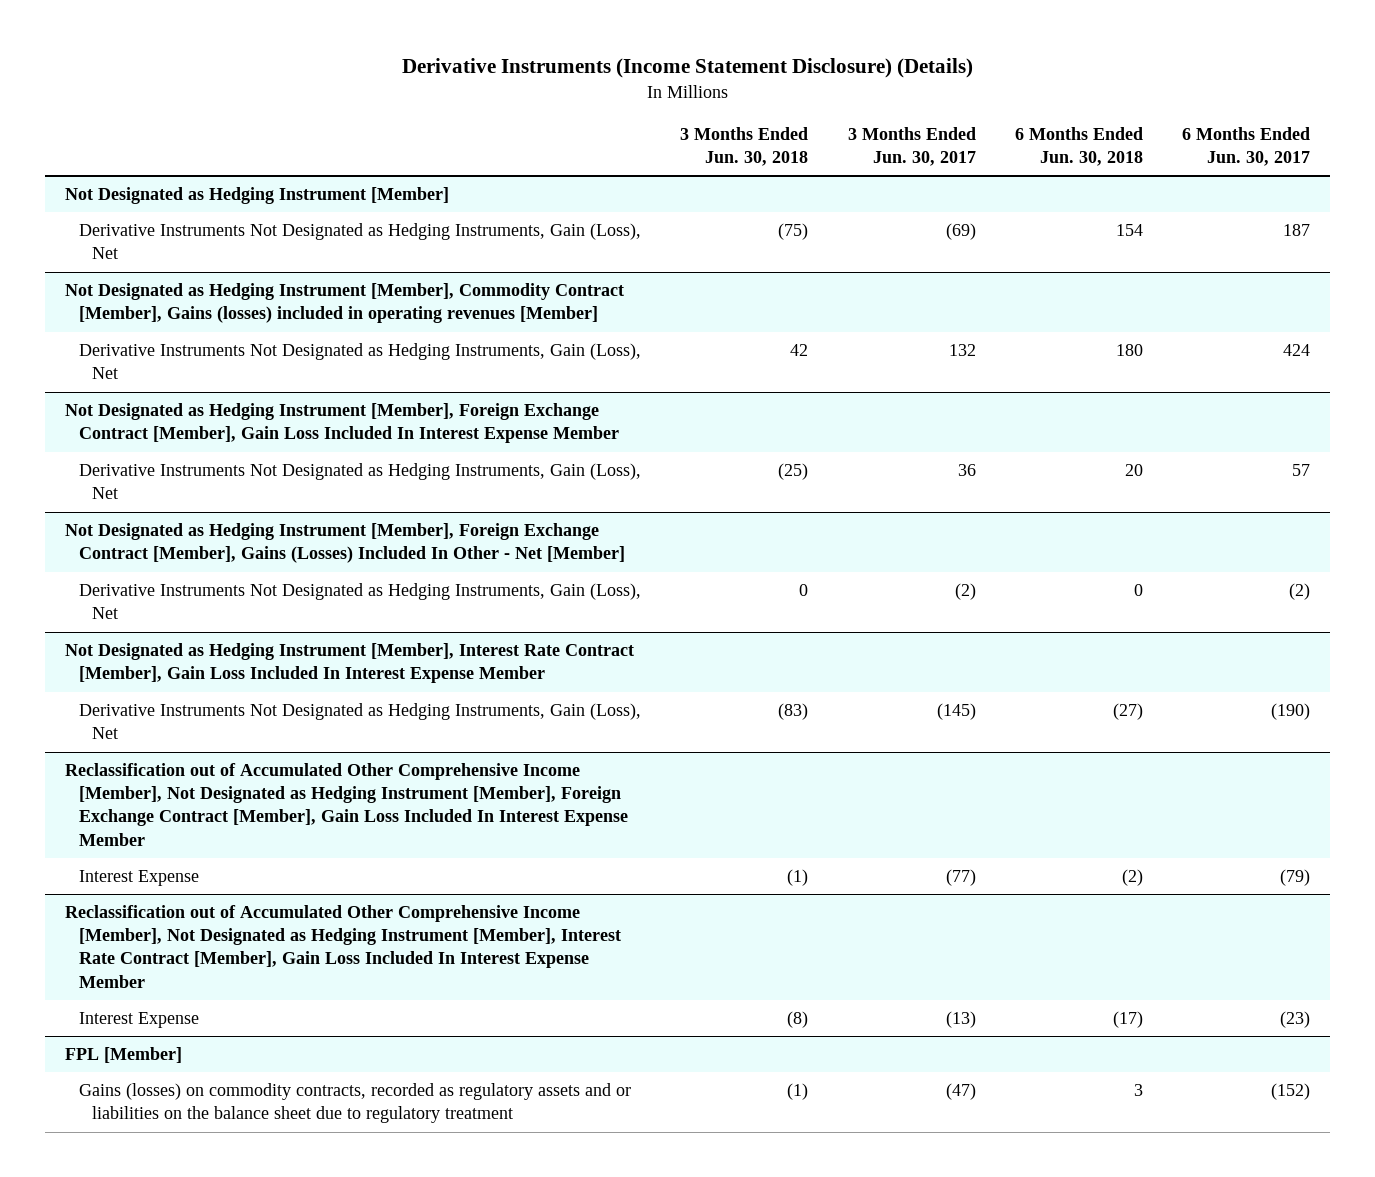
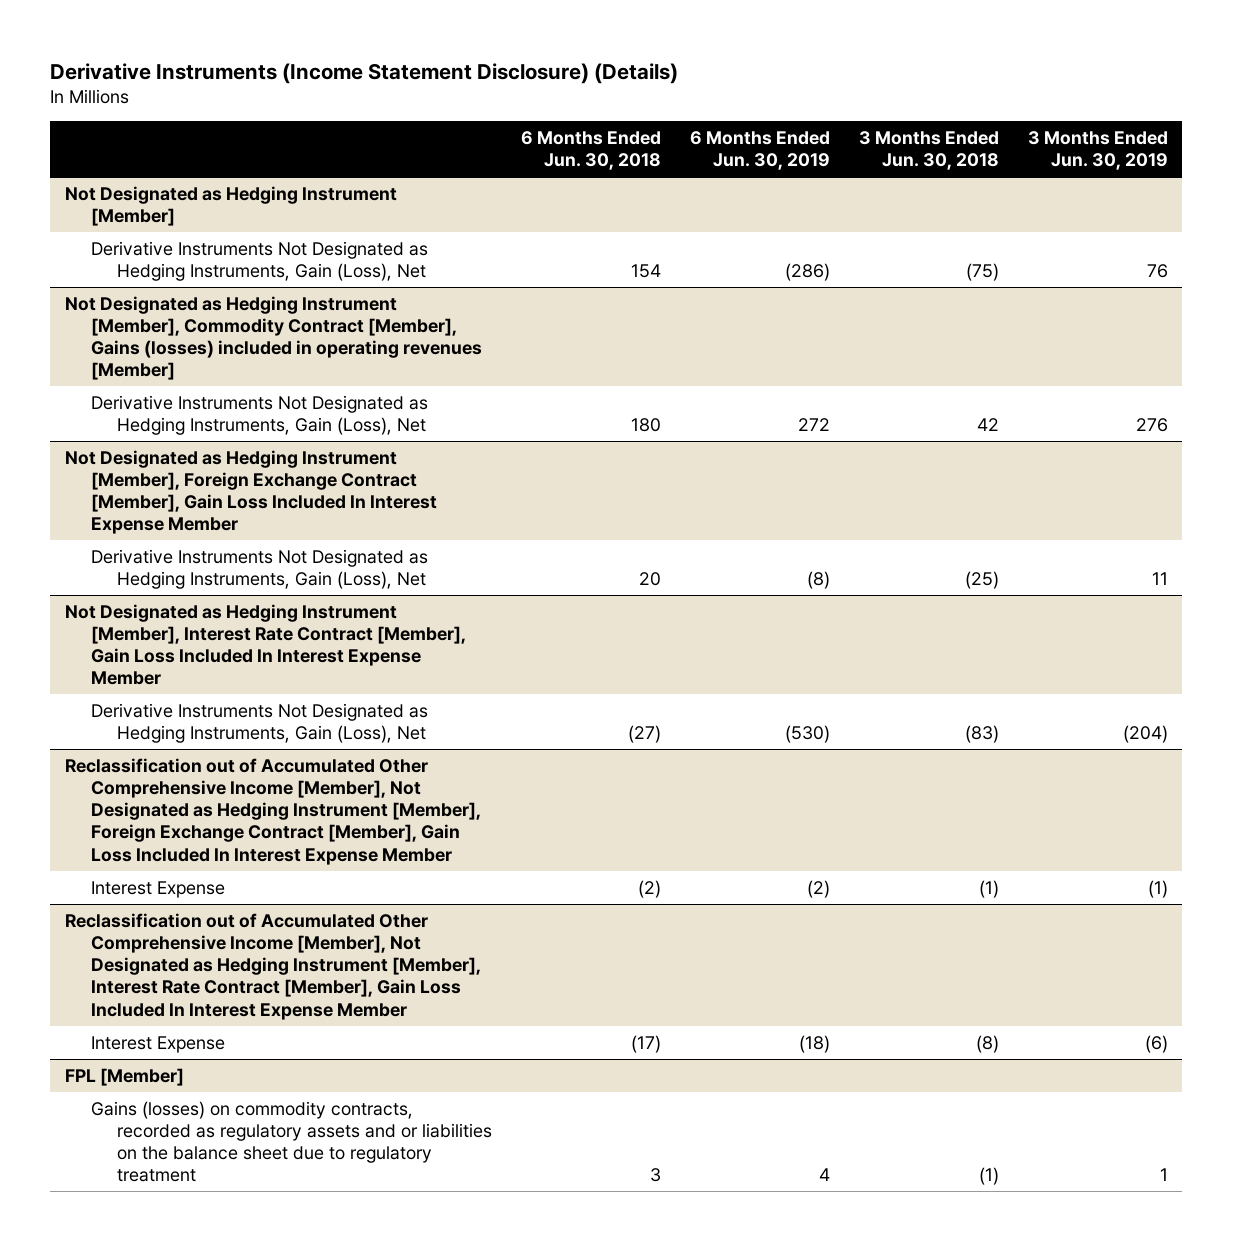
[847,126,976,167] 3 Months Ended Jun. 30, 2017 -> none
[1182,126,1311,167] 6 Months Ended Jun. 30, 2017 -> none
none -> [689,131,830,171] 6 Months Ended Jun. 30, 2019
none -> [1027,131,1168,171] 3 Months Ended Jun. 30, 2019
[64,523,625,564] Not Designated as Hedging Instrument [Member], Foreign Exchange Contract [Member], Gains (Losses) Included In Other - Net [Member] -> none
[78,583,641,620] Derivative Instruments Not Designated as Hedging Instruments, Gain (Loss), Net -> none

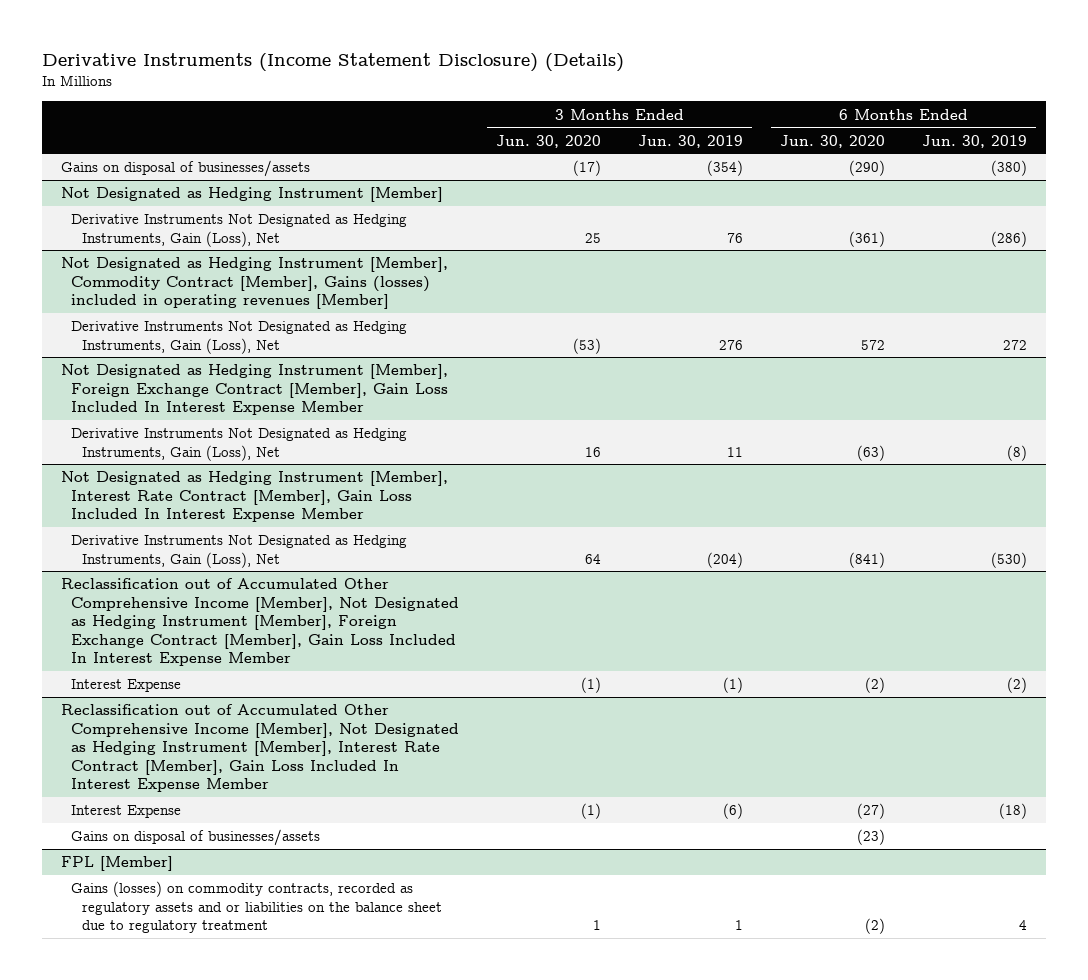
[520,131,661,171] 6 Months Ended Jun. 30, 2018 -> none
[858,131,999,171] 3 Months Ended Jun. 30, 2018 -> none
none -> [496,134,602,148] Jun. 30, 2020
none -> [780,134,886,148] Jun. 30, 2020
none -> [60,160,310,178] Gains on disposal of businesses/assets
none -> [71,829,321,847] Gains on disposal of businesses/assets

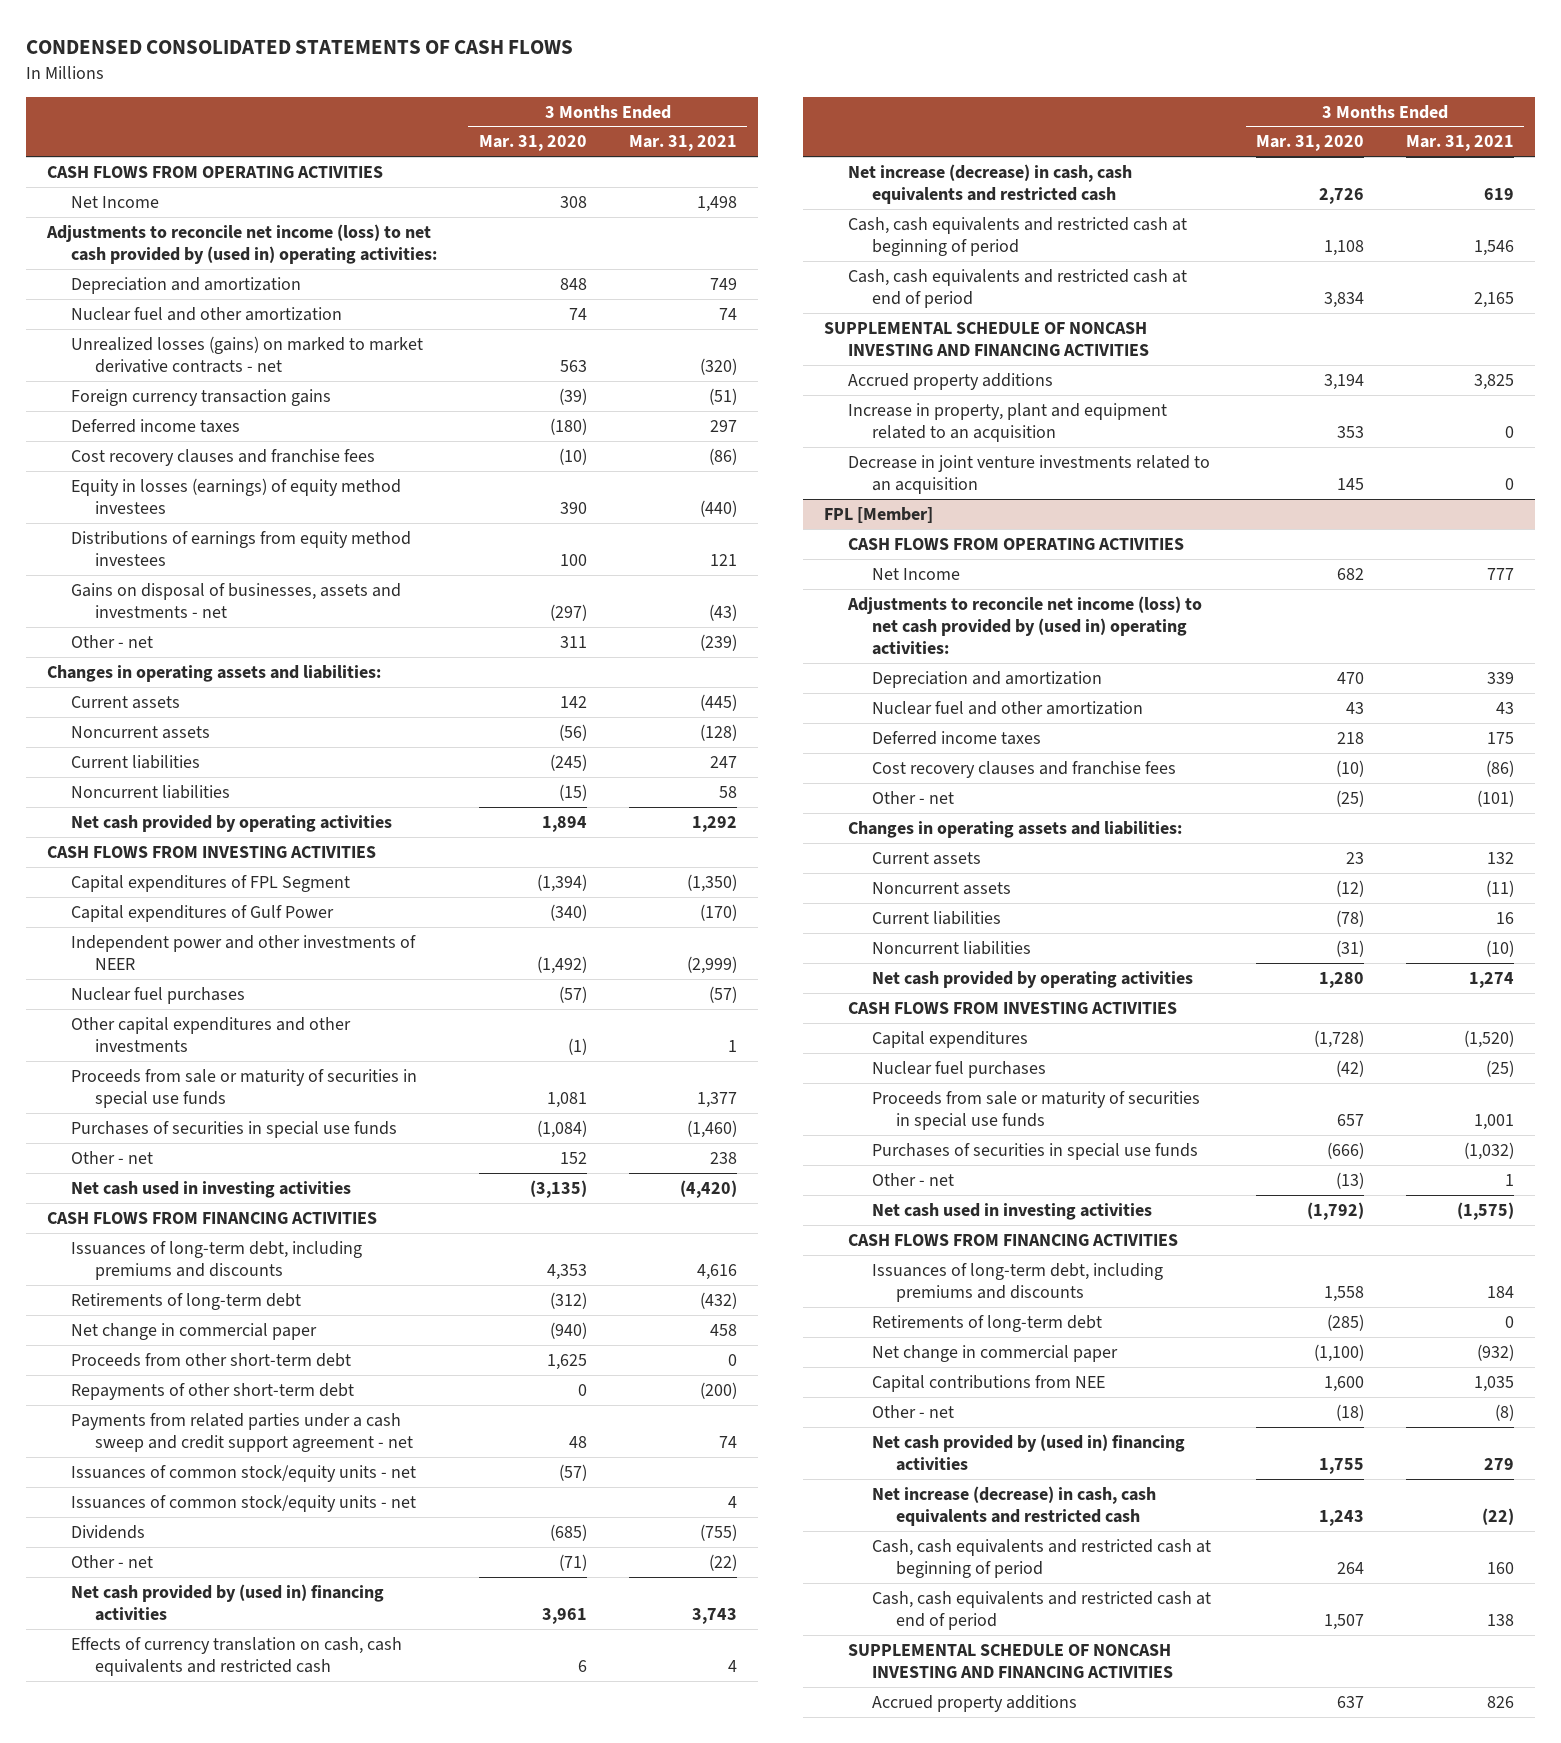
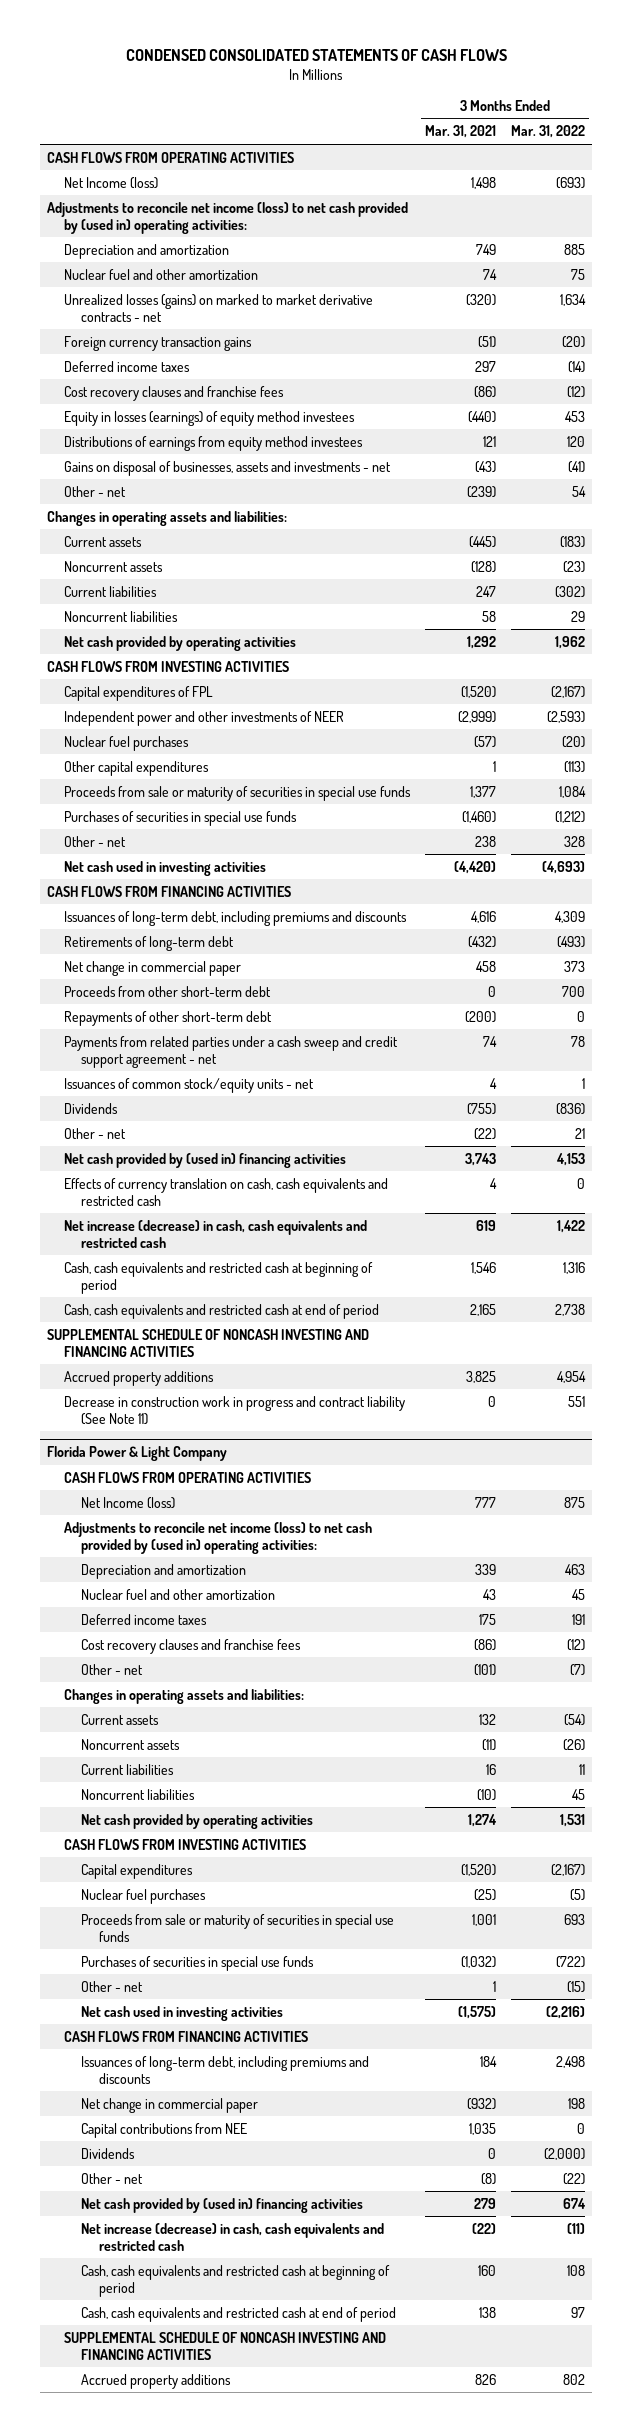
[478,135,587,152] Mar. 31, 2020 -> none
none -> [510,125,585,139] Mar. 31, 2022
[70,195,159,208] Net Income -> [64,176,159,189] Net Income (loss)
[70,904,334,922] Capital expenditures of Gulf Power -> none
[70,874,350,892] Capital expenditures of FPL Segment -> [64,685,214,701] Capital expenditures of FPL
[686,873,737,892] (1,350) -> [461,685,497,698] (1,520)
[70,1016,351,1052] Other capital expenditures and other investments -> [64,760,210,776] Other capital expenditures
[70,1464,416,1482] Issuances of common stock/equity units - net -> none
[848,402,1168,442] Increase in property, plant and equipment related to an acquisition -> none
[848,454,1211,494] Decrease in joint venture investments related to an acquisition -> none
none -> [64,1395,406,1425] Decrease in construction work in progress and contract liability (See Note 11)
[824,506,934,523] FPL [Member] -> [47,1446,228,1462] Florida Power & Light Company
[872,567,961,580] Net Income -> [81,1496,176,1509] Net Income (loss)
[872,1314,1103,1332] Retirements of long-term debt -> none
none -> [81,2147,136,2159] Dividends

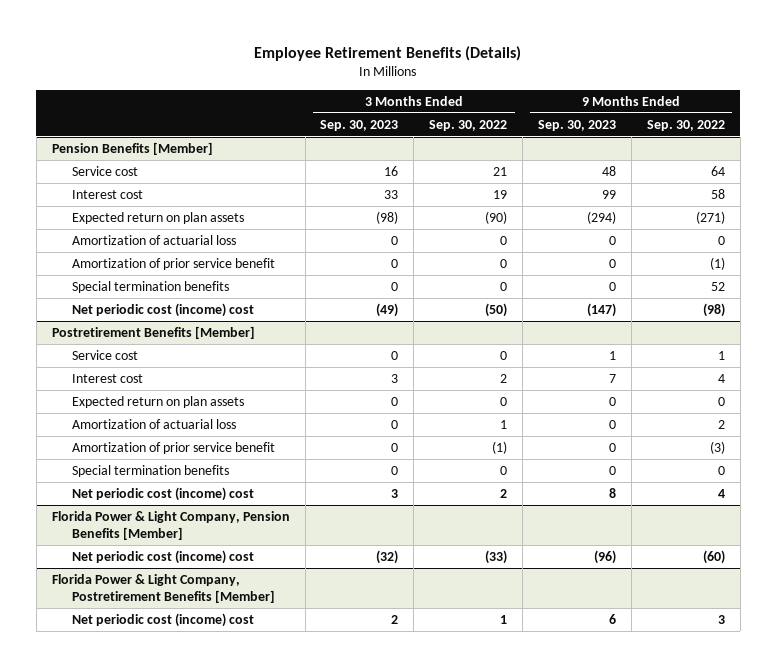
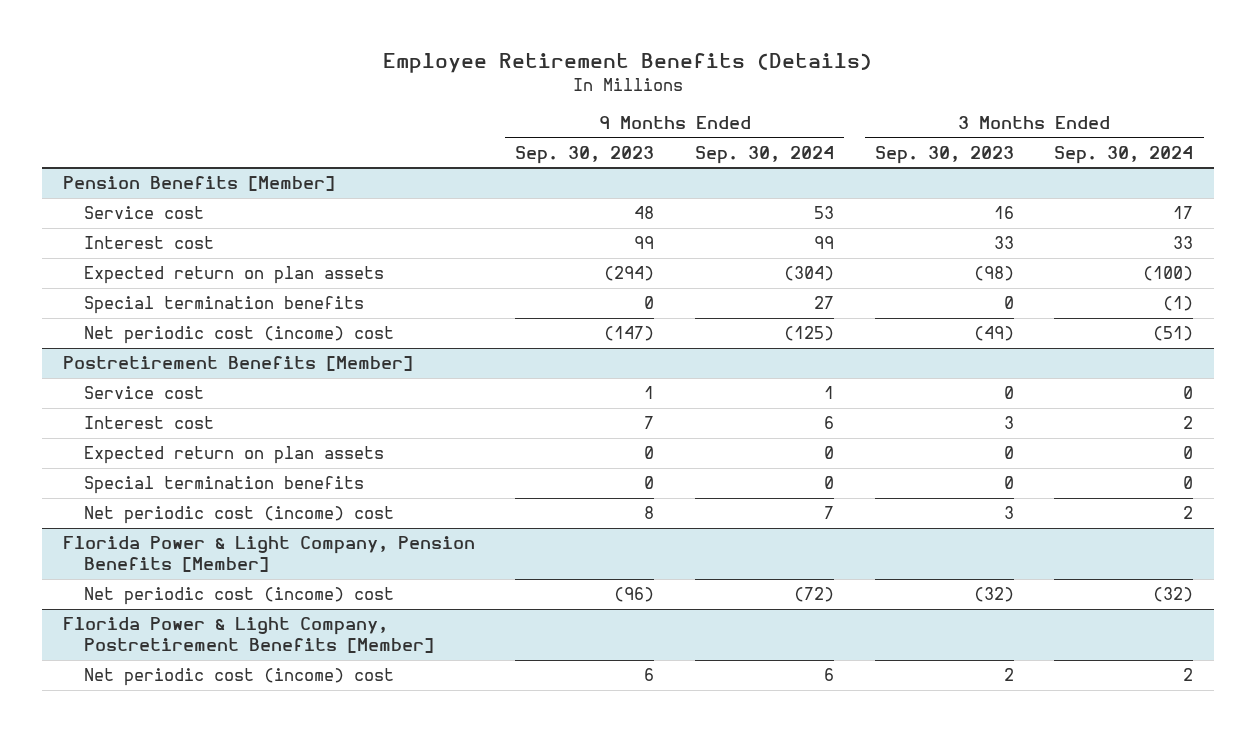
[429,119,508,131] Sep. 30, 2022 -> none
[646,119,725,131] Sep. 30, 2022 -> none
none -> [695,145,835,164] Sep. 30, 2024
none -> [1054,145,1194,164] Sep. 30, 2024
[72,234,237,245] Amortization of actuarial loss -> none
[72,257,276,270] Amortization of prior service benefit -> none
[72,418,237,429] Amortization of actuarial loss -> none
[72,441,276,454] Amortization of prior service benefit -> none

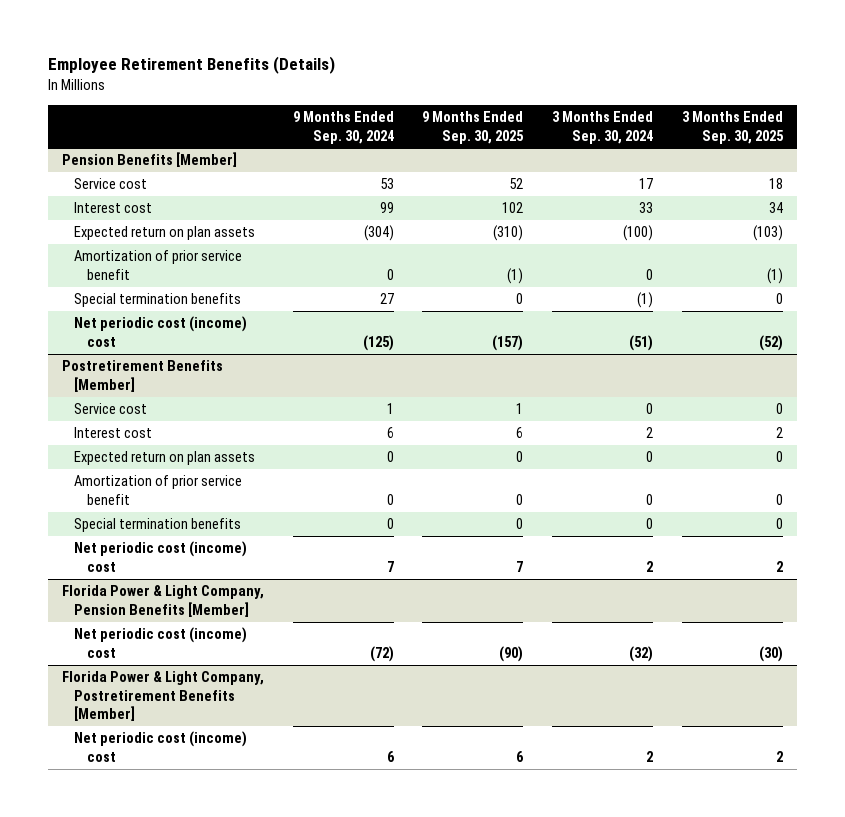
[515,145,655,164] Sep. 30, 2023 -> none
[874,145,1014,164] Sep. 30, 2023 -> none
none -> [422,110,525,144] 9 Months Ended Sep. 30, 2025
none -> [681,110,784,144] 3 Months Ended Sep. 30, 2025
none -> [74,250,243,280] Amortization of prior service benefit
none -> [74,475,243,505] Amortization of prior service benefit

